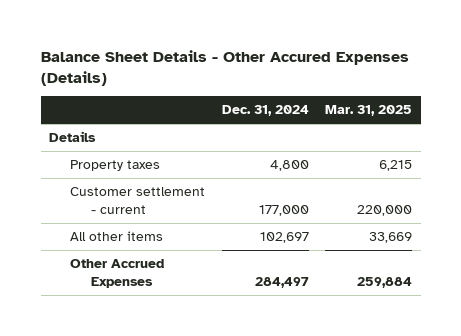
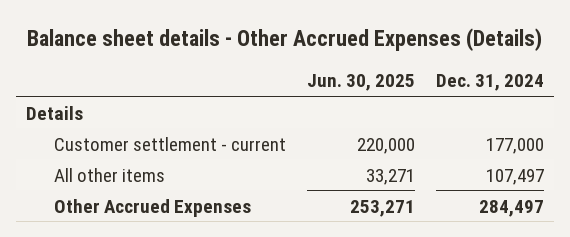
[40,49,409,86] Balance Sheet Details - Other Accured Expenses (Details) -> [27,27,543,51] Balance sheet details - Other Accrued Expenses (Details)
[325,105,413,117] Mar. 31, 2025 -> none
none -> [306,74,415,92] Jun. 30, 2025
[70,160,161,172] Property taxes -> none
[259,232,309,244] 102,697 -> [485,168,544,185] 107,497

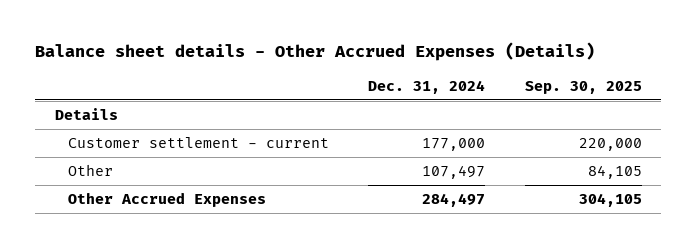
[306,74,415,92] Jun. 30, 2025 -> none
none -> [524,80,642,94] Sep. 30, 2025
[53,167,165,182] All other items -> [67,163,113,176] Other

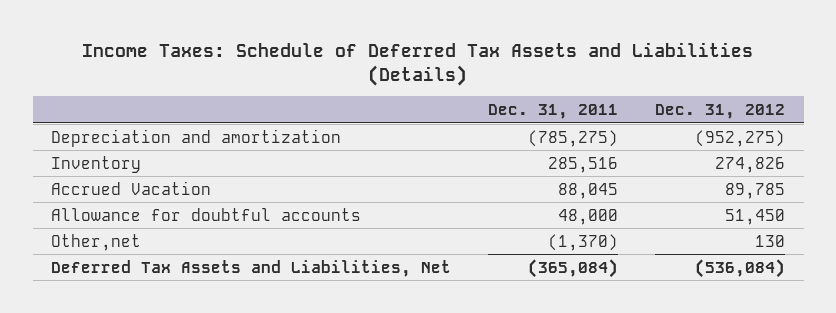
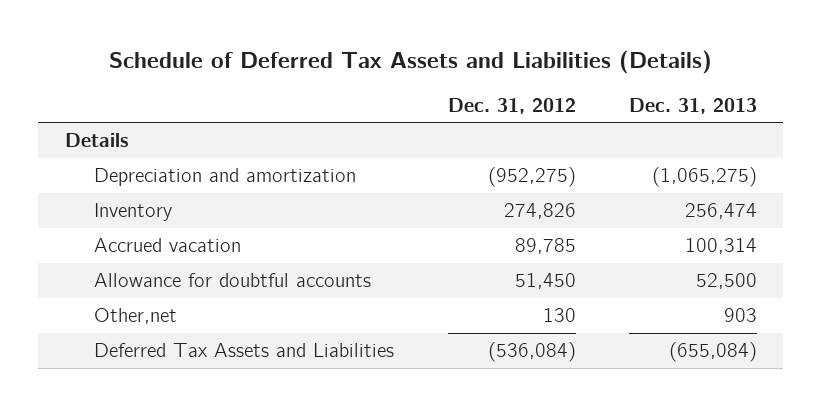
[82,41,754,86] Income Taxes: Schedule of Deferred Tax Assets and Liabilities (Details) -> [108,49,712,74] Schedule of Deferred Tax Assets and Liabilities (Details)
[488,103,619,119] Dec. 31, 2011 -> none
none -> [628,97,757,114] Dec. 31, 2013
none -> [64,133,128,148] Details
[51,180,212,195] Accrued Vacation -> [94,238,242,253] Accrued vacation
[51,259,452,277] Deferred Tax Assets and Liabilities, Net -> [94,343,395,358] Deferred Tax Assets and Liabilities

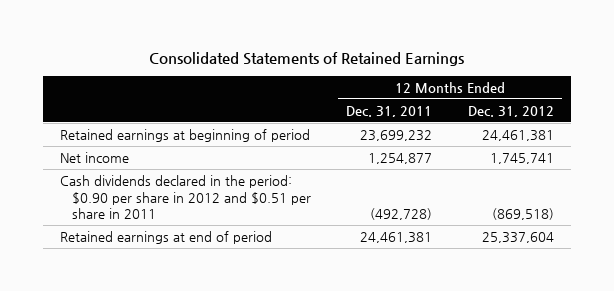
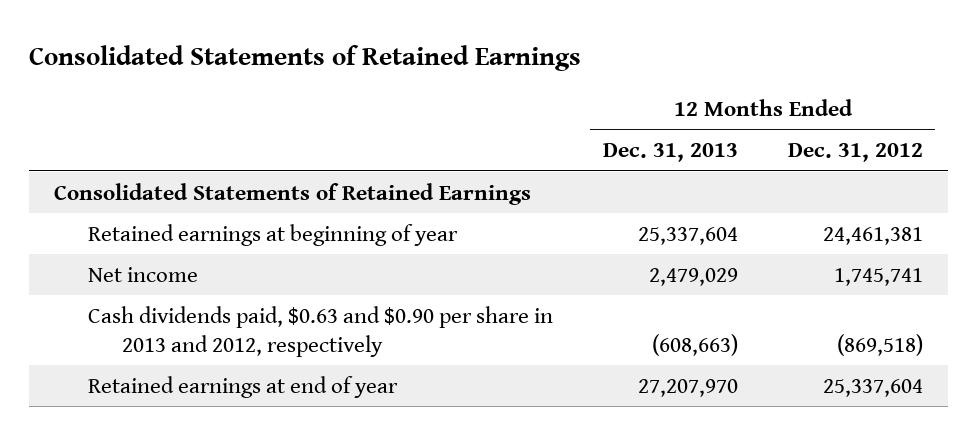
[346,105,433,117] Dec. 31, 2011 -> none
none -> [602,143,738,163] Dec. 31, 2013
none -> [54,182,532,205] Consolidated Statements of Retained Earnings
[60,128,311,142] Retained earnings at beginning of period -> [87,223,458,246] Retained earnings at beginning of year
[60,174,312,220] Cash dividends declared in the period: $0.90 per share in 2012 and $0.51 per share in 2011 -> [87,305,553,357] Cash dividends paid, $0.63 and $0.90 per share in 2013 and 2012, respectively
[60,230,273,244] Retained earnings at end of period -> [87,375,398,398] Retained earnings at end of year

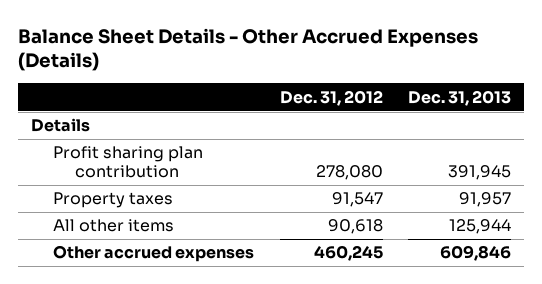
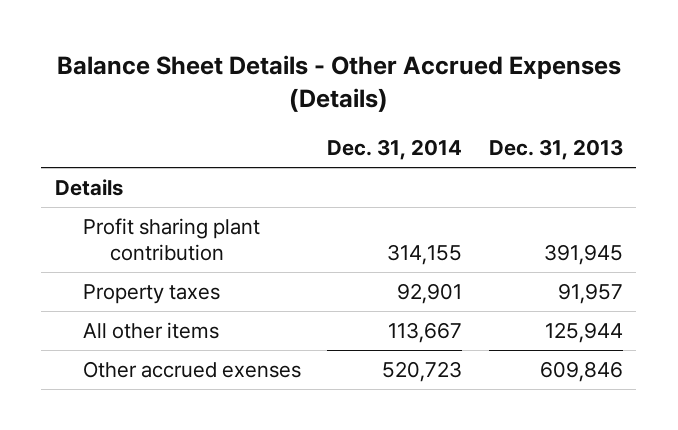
[279,89,383,106] Dec. 31, 2012 -> none
none -> [327,139,463,161] Dec. 31, 2014
[52,146,203,179] Profit sharing plan contribution -> [82,218,260,261] Profit sharing plant contribution
[52,245,254,263] Other accrued expenses -> [82,361,301,379] Other accrued exenses

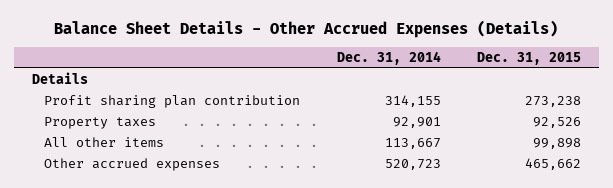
[489,139,624,161] Dec. 31, 2013 -> none
none -> [477,51,582,65] Dec. 31, 2015
[82,218,260,261] Profit sharing plant contribution -> [44,95,301,109] Profit sharing plan contribution
[82,361,301,379] Other accrued exenses -> [44,158,221,172] Other accrued expenses

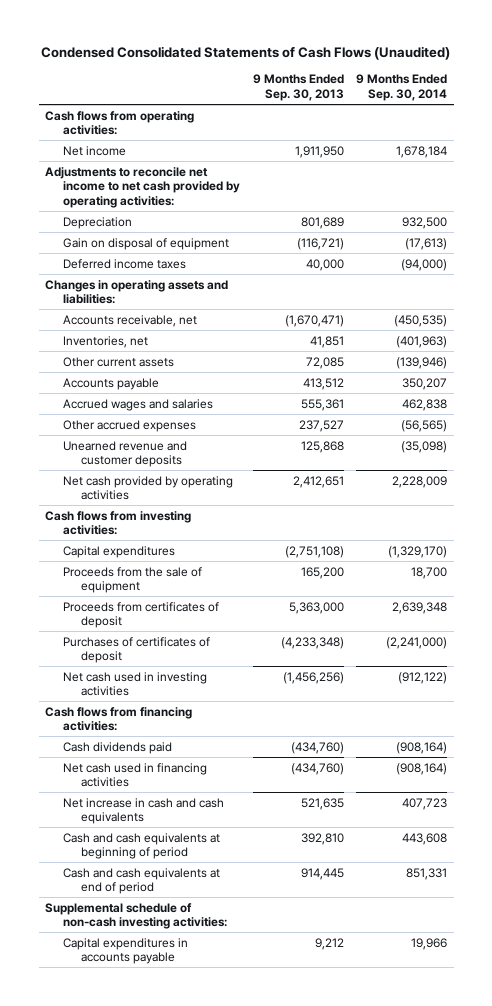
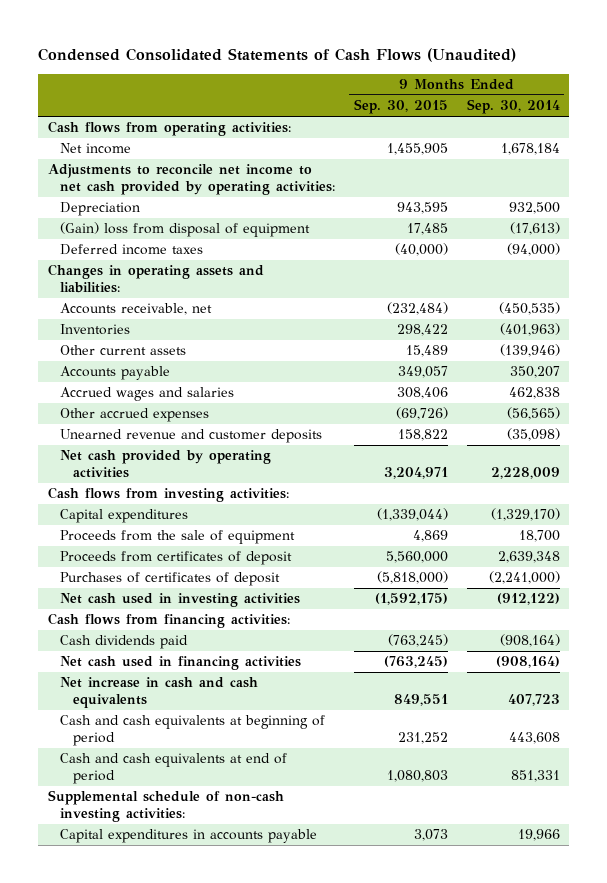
[252,74,344,101] 9 Months Ended Sep. 30, 2013 -> none
none -> [353,99,448,115] Sep. 30, 2015
[63,237,230,250] Gain on disposal of equipment -> [60,222,311,238] (Gain) loss from disposal of equipment
[63,335,149,348] Inventories, net -> [60,324,131,336] Inventories

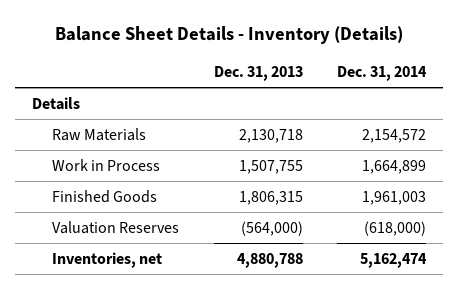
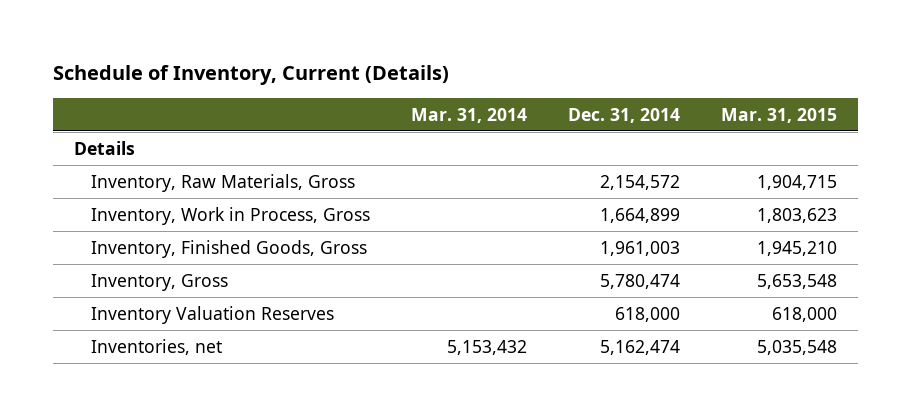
[55,26,404,45] Balance Sheet Details - Inventory (Details) -> [53,65,450,86] Schedule of Inventory, Current (Details)
[213,66,303,82] Dec. 31, 2013 -> none
none -> [410,107,527,123] Mar. 31, 2014
none -> [721,107,838,123] Mar. 31, 2015
[52,127,147,141] Raw Materials -> [90,173,355,192] Inventory, Raw Materials, Gross
[52,158,161,171] Work in Process -> [90,206,370,225] Inventory, Work in Process, Gross
[52,189,158,203] Finished Goods -> [90,239,367,258] Inventory, Finished Goods, Gross
none -> [90,273,228,291] Inventory, Gross
[52,220,180,234] Valuation Reserves -> [90,305,334,324] Inventory Valuation Reserves
[364,220,427,236] (618,000) -> [615,306,681,322] 618,000

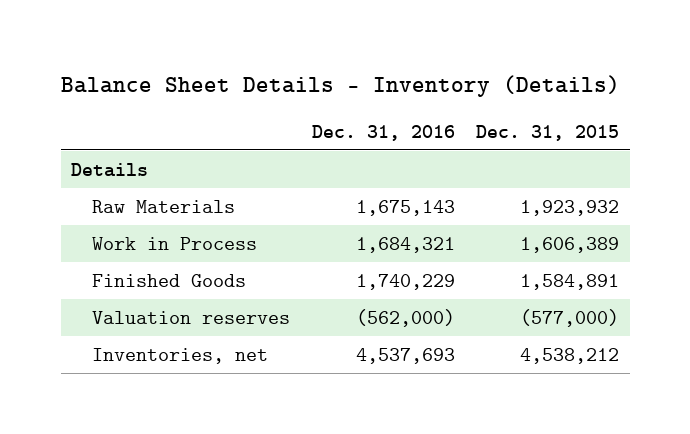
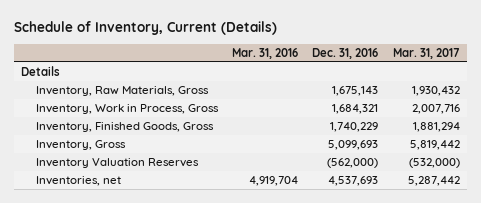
[60,75,620,98] Balance Sheet Details - Inventory (Details) -> [13,20,277,35] Schedule of Inventory, Current (Details)
[476,124,620,141] Dec. 31, 2015 -> none
none -> [232,47,299,59] Mar. 31, 2016
none -> [392,47,460,59] Mar. 31, 2017
[92,199,236,213] Raw Materials -> [35,86,209,97] Inventory, Raw Materials, Gross
[92,236,258,250] Work in Process -> [35,104,219,115] Inventory, Work in Process, Gross
[92,273,247,287] Finished Goods -> [35,122,214,133] Inventory, Finished Goods, Gross
none -> [35,140,126,151] Inventory, Gross
[92,310,291,324] Valuation reserves -> [35,158,199,169] Inventory Valuation Reserves

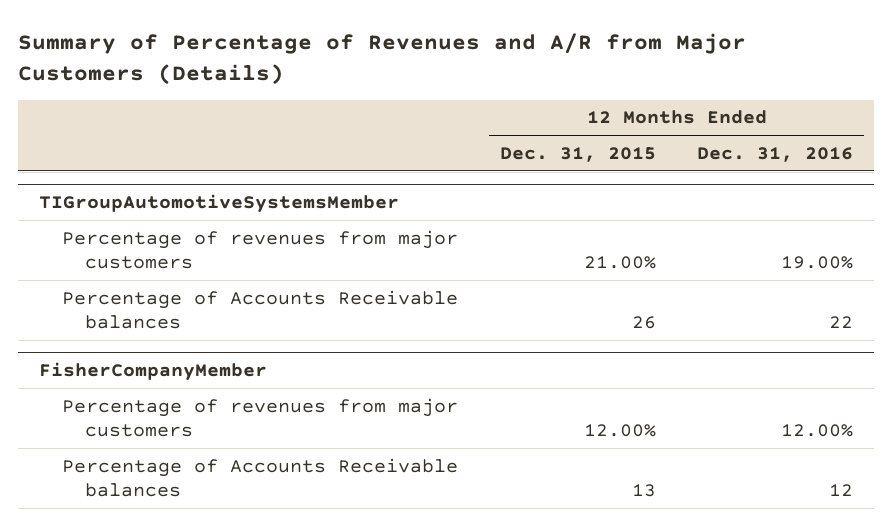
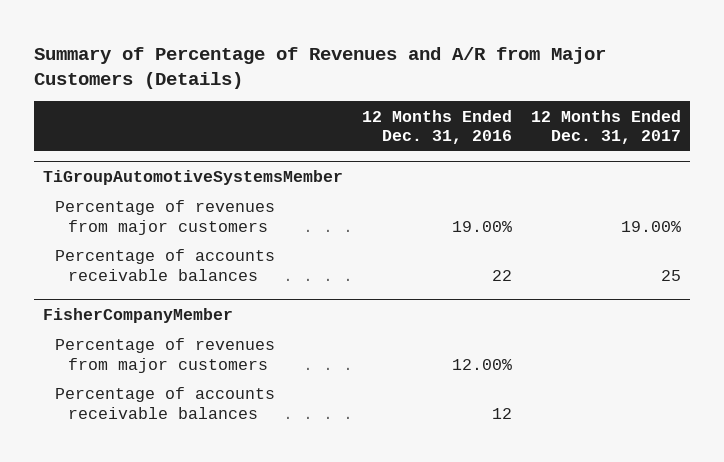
[499,146,656,162] Dec. 31, 2015 -> none
none -> [530,109,681,145] 12 Months Ended Dec. 31, 2017
[38,193,399,213] TIGroupAutomotiveSystemsMember -> [43,170,344,186] TiGroupAutomotiveSystemsMember
[62,289,459,329] Percentage of Accounts Receivable balances -> [55,249,276,281] Percentage of accounts receivable balances
[62,457,459,497] Percentage of Accounts Receivable balances -> [55,387,276,419] Percentage of accounts receivable balances

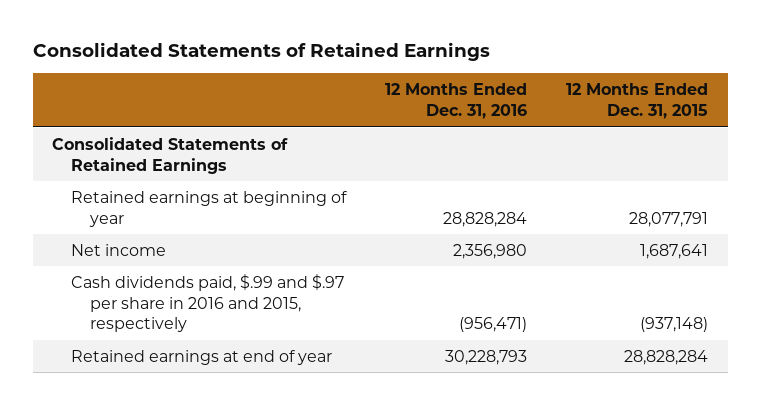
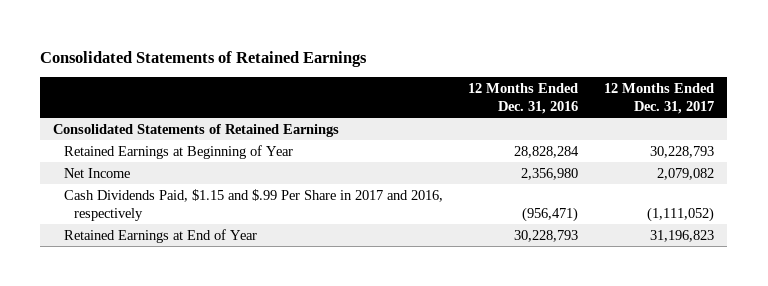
[566,83,709,119] 12 Months Ended Dec. 31, 2015 -> none
none -> [604,82,715,114] 12 Months Ended Dec. 31, 2017
[71,190,348,227] Retained earnings at beginning of year -> [63,144,293,159] Retained Earnings at Beginning of Year
[71,243,167,256] Net income -> [63,167,130,178] Net Income
[71,273,345,333] Cash dividends paid, $.99 and $.97 per share in 2016 and 2015, respectively -> [63,188,443,221] Cash Dividends Paid, $1.15 and $.99 Per Share in 2017 and 2016, respectively
[71,349,333,365] Retained earnings at end of year -> [63,228,257,243] Retained Earnings at End of Year

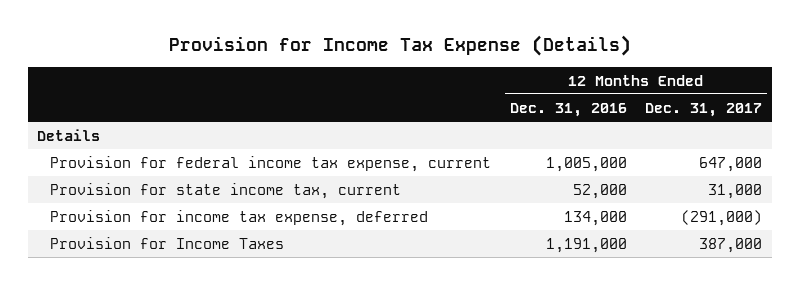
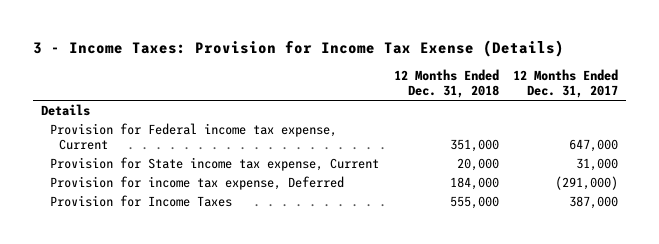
[168,35,631,57] Provision for Income Tax Expense (Details) -> [33,40,565,58] 3 - Income Taxes: Provision for Income Tax Exense (Details)
[509,102,627,117] Dec. 31, 2016 -> none
none -> [393,69,499,99] 12 Months Ended Dec. 31, 2018
[49,155,491,172] Provision for federal income tax expense, current -> [49,122,337,151] Provision for Federal income tax expense, Current
[49,182,401,199] Provision for state income tax, current -> [49,156,379,171] Provision for State income tax expense, Current
[49,209,428,226] Provision for income tax expense, deferred -> [49,175,344,190] Provision for income tax expense, Deferred

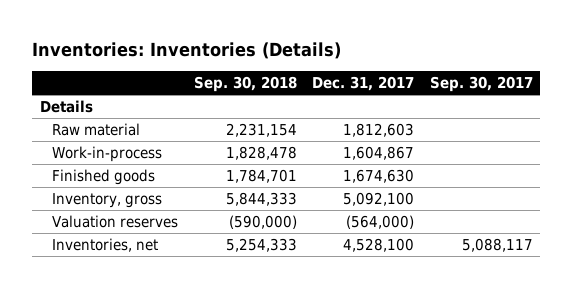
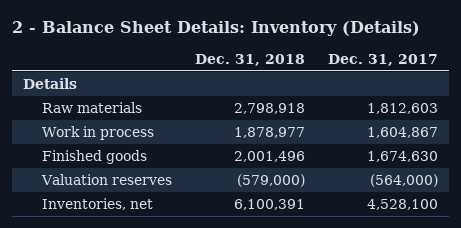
[32,41,342,59] Inventories: Inventories (Details) -> [11,20,420,36] 2 - Balance Sheet Details: Inventory (Details)
[193,75,297,92] Sep. 30, 2018 -> none
[429,75,533,92] Sep. 30, 2017 -> none
none -> [194,53,305,66] Dec. 31, 2018
[52,123,141,137] Raw material -> [42,102,143,114] Raw materials
[52,146,163,163] Work-in-process -> [42,126,155,141] Work in process
[52,193,163,209] Inventory, gross -> none

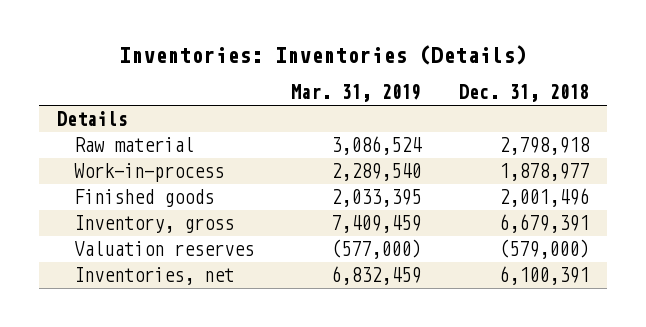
[11,20,420,36] 2 - Balance Sheet Details: Inventory (Details) -> [119,45,528,66] Inventories: Inventories (Details)
[327,53,438,66] Dec. 31, 2017 -> none
none -> [291,84,422,103] Mar. 31, 2019
[42,102,143,114] Raw materials -> [73,137,194,153] Raw material
[42,126,155,141] Work in process -> [73,163,224,183] Work-in-process
none -> [73,215,234,234] Inventory, gross

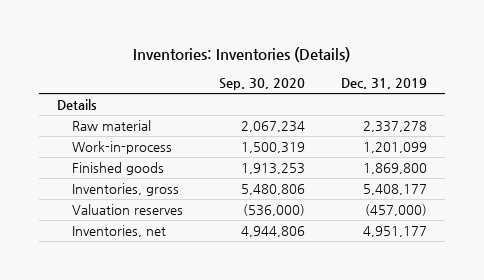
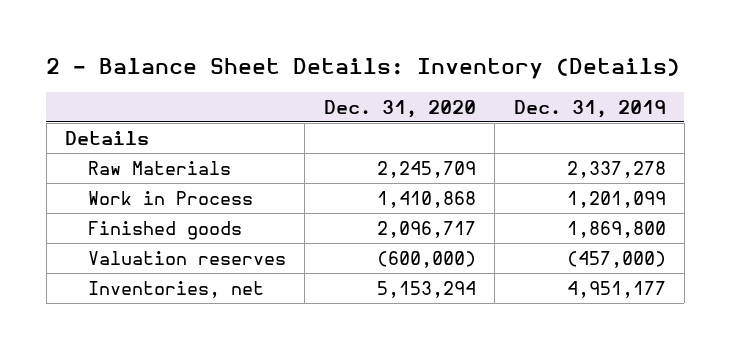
[132,47,350,63] Inventories: Inventories (Details) -> [46,57,681,79] 2 - Balance Sheet Details: Inventory (Details)
[218,78,305,91] Sep. 30, 2020 -> none
none -> [323,99,476,118] Dec. 31, 2020
[71,120,151,132] Raw material -> [88,160,232,175] Raw Materials
[71,141,172,155] Work-in-process -> [88,190,254,205] Work in Process
[71,183,179,197] Inventories, gross -> none

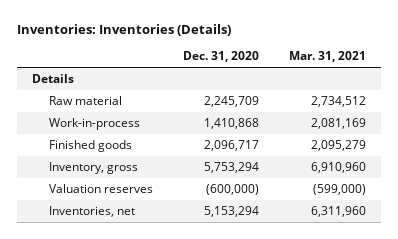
[46,57,681,79] 2 - Balance Sheet Details: Inventory (Details) -> [16,24,231,37] Inventories: Inventories (Details)
[513,99,666,118] Dec. 31, 2019 -> none
none -> [289,51,367,63] Mar. 31, 2021
[88,160,232,175] Raw Materials -> [49,95,123,105] Raw material
[88,190,254,205] Work in Process -> [49,117,141,130] Work-in-process
none -> [49,161,139,174] Inventory, gross

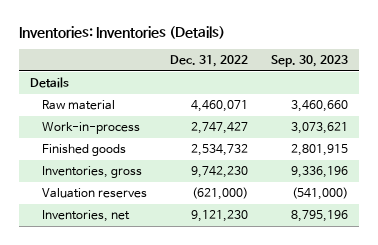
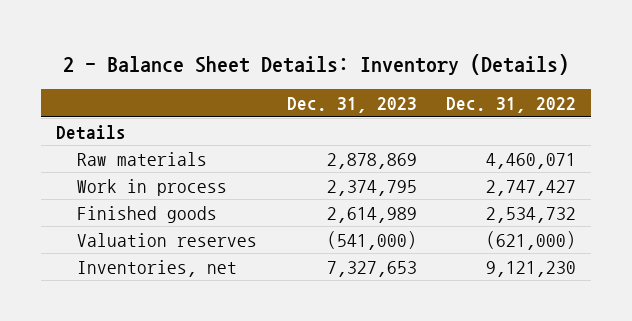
[18,26,225,40] Inventories: Inventories (Details) -> [63,53,570,75] 2 - Balance Sheet Details: Inventory (Details)
[270,54,348,67] Sep. 30, 2023 -> none
none -> [286,97,417,114] Dec. 31, 2023
[41,100,115,111] Raw material -> [77,151,208,166] Raw materials
[41,122,140,135] Work-in-process -> [77,178,228,196] Work in process
[41,166,142,179] Inventories, gross -> none

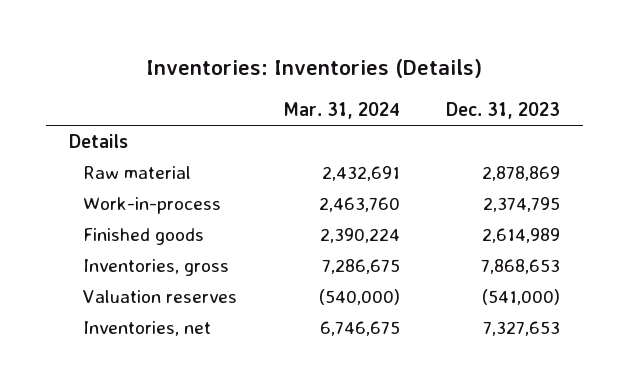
[63,53,570,75] 2 - Balance Sheet Details: Inventory (Details) -> [146,59,483,79] Inventories: Inventories (Details)
[446,97,577,114] Dec. 31, 2022 -> none
none -> [282,102,400,120] Mar. 31, 2024
[77,151,208,166] Raw materials -> [82,165,191,179] Raw material
[77,178,228,196] Work in process -> [82,196,221,214] Work-in-process
none -> [82,258,229,276] Inventories, gross

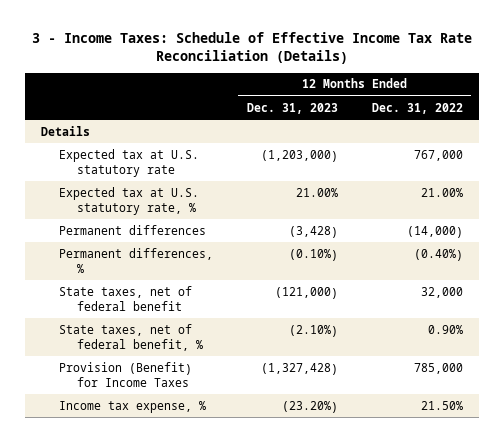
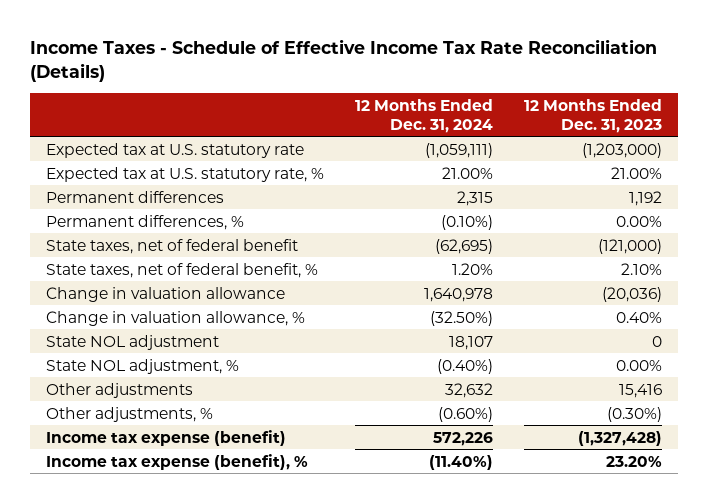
[32,31,473,64] 3 - Income Taxes: Schedule of Effective Income Tax Rate Reconciliation (Details) -> [30,39,658,83] Income Taxes - Schedule of Effective Income Tax Rate Reconciliation (Details)
[371,102,463,114] Dec. 31, 2022 -> none
none -> [354,98,493,133] 12 Months Ended Dec. 31, 2024
[41,125,91,136] Details -> none
[288,225,338,238] (3,428) -> [629,190,663,206] 1,192
[288,248,338,261] (0.10%) -> [616,215,663,227] 0.00%
[288,324,338,337] (2.10%) -> [621,262,663,275] 2.10%
none -> [45,286,285,302] Change in valuation allowance
none -> [45,310,305,326] Change in valuation allowance, %
none -> [45,334,219,350] State NOL adjustment
none -> [45,358,239,374] State NOL adjustment, %
none -> [45,382,193,398] Other adjustments
none -> [45,406,213,422] Other adjustments, %
[59,361,193,387] Provision (Benefit) for Income Taxes -> [45,429,286,446] Income tax expense (benefit)
[59,400,207,413] Income tax expense, % -> [45,453,308,470] Income tax expense (benefit), %
[281,400,338,413] (23.20%) -> [606,455,663,467] 23.20%

